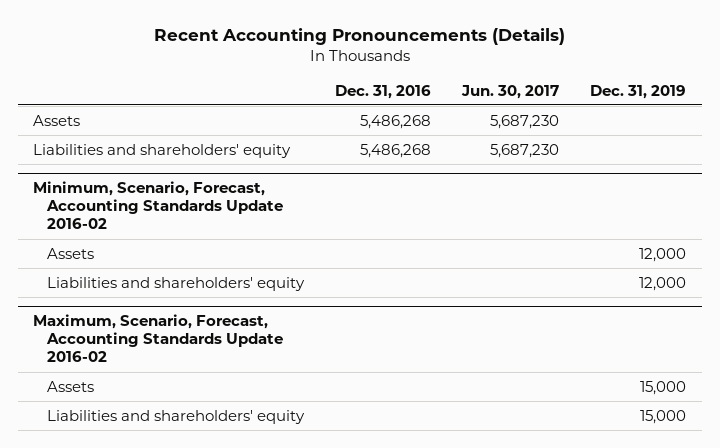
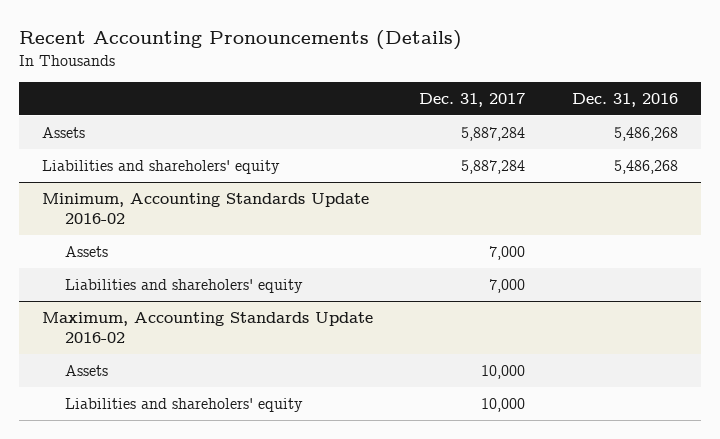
[460,84,559,99] Jun. 30, 2017 -> none
[590,84,687,99] Dec. 31, 2019 -> none
none -> [419,93,526,108] Dec. 31, 2017
[33,143,292,158] Liabilities and shareholders' equity -> [42,159,281,174] Liabilities and shareholers' equity
[33,180,283,230] Minimum, Scenario, Forecast, Accounting Standards Update 2016-02 -> [42,192,370,225] Minimum, Accounting Standards Update 2016-02
[46,276,305,291] Liabilities and shareholders' equity -> [64,278,303,293] Liabilities and shareholers' equity
[33,313,283,363] Maximum, Scenario, Forecast, Accounting Standards Update 2016-02 -> [42,311,374,344] Maximum, Accounting Standards Update 2016-02
[46,409,305,424] Liabilities and shareholders' equity -> [64,397,303,412] Liabilities and shareholers' equity

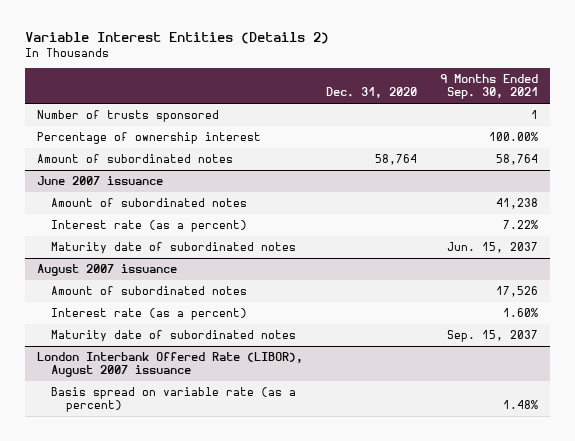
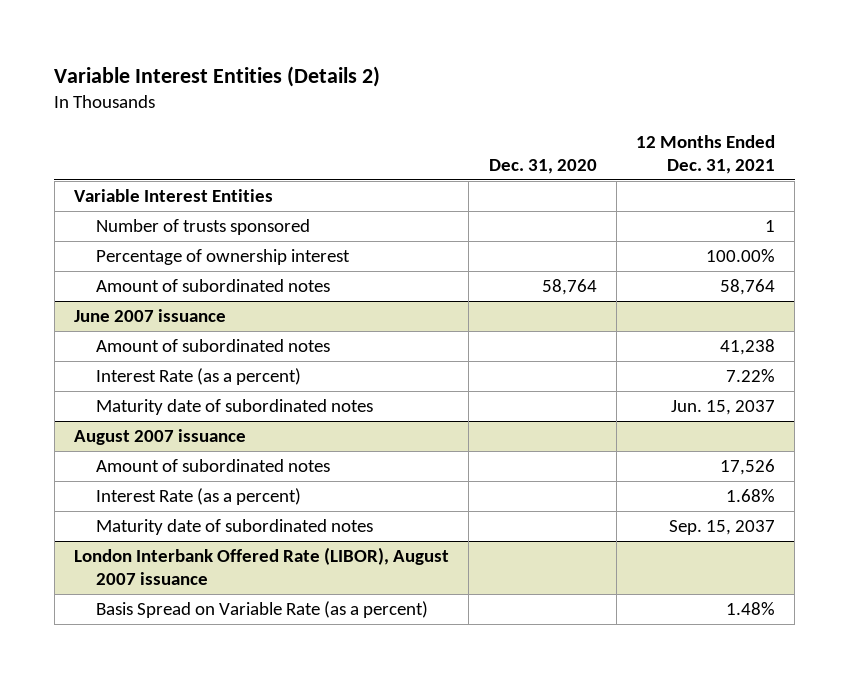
[440,74,539,100] 9 Months Ended Sep. 30, 2021 -> none
none -> [636,134,776,174] 12 Months Ended Dec. 31, 2021
none -> [73,188,273,202] Variable Interest Entities
[51,220,248,233] Interest rate (as a percent) -> [96,367,302,385] Interest Rate (as a percent)
[51,308,248,321] Interest rate (as a percent) -> [96,487,302,505] Interest Rate (as a percent)
[51,387,297,413] Basis spread on variable rate (as a percent) -> [96,600,429,618] Basis Spread on Variable Rate (as a percent)

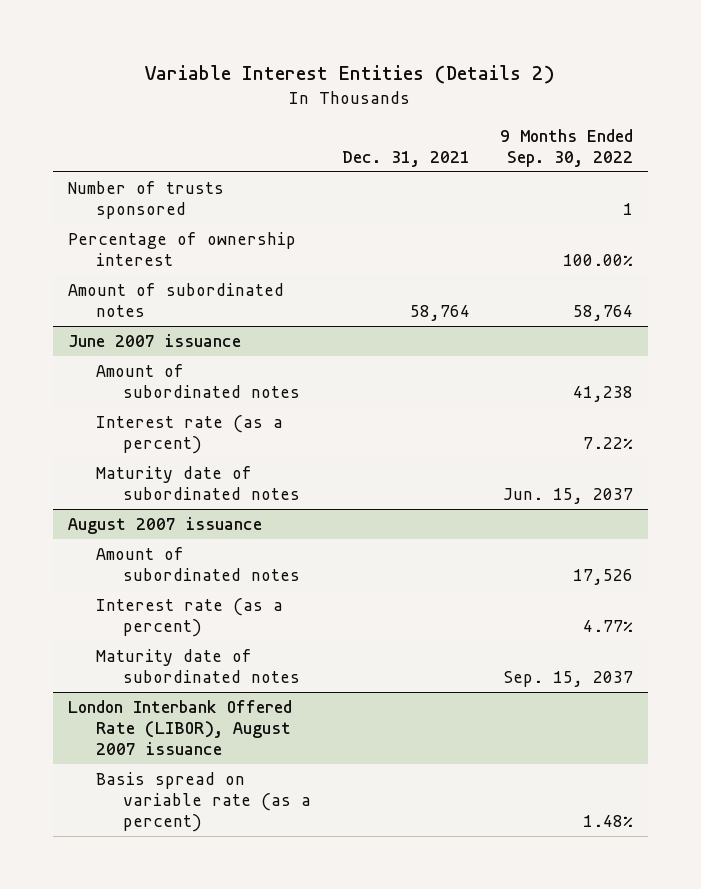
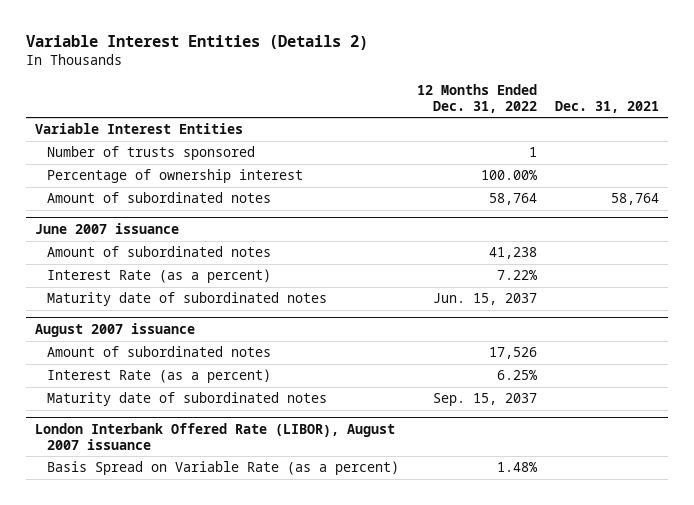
[500,129,634,167] 9 Months Ended Sep. 30, 2022 -> none
none -> [416,83,537,113] 12 Months Ended Dec. 31, 2022
none -> [34,123,243,135] Variable Interest Entities
[95,414,283,454] Interest rate (as a percent) -> [46,269,271,284] Interest Rate (as a percent)
[95,597,283,637] Interest rate (as a percent) -> [46,369,271,384] Interest Rate (as a percent)
[95,771,312,832] Basis spread on variable rate (as a percent) -> [46,461,399,476] Basis Spread on Variable Rate (as a percent)

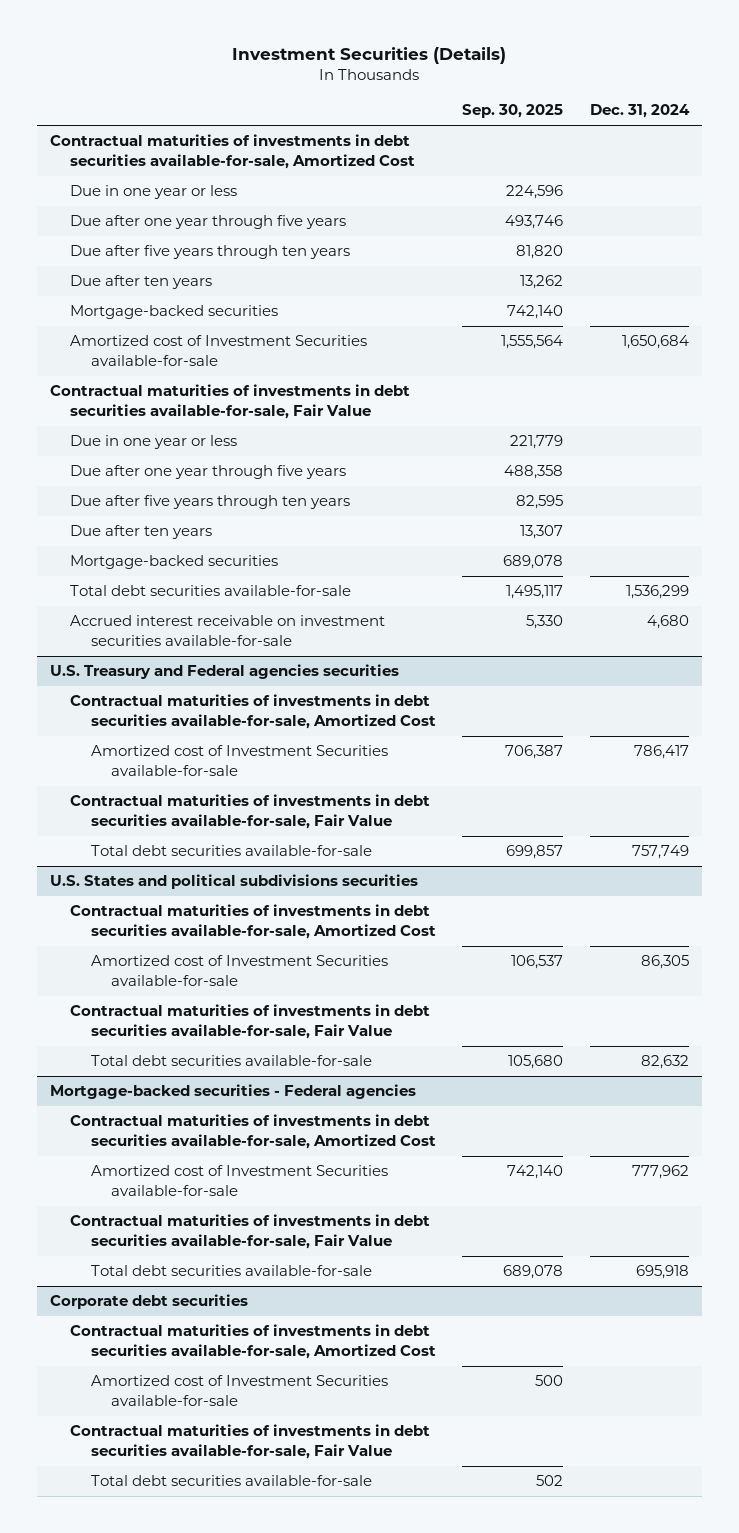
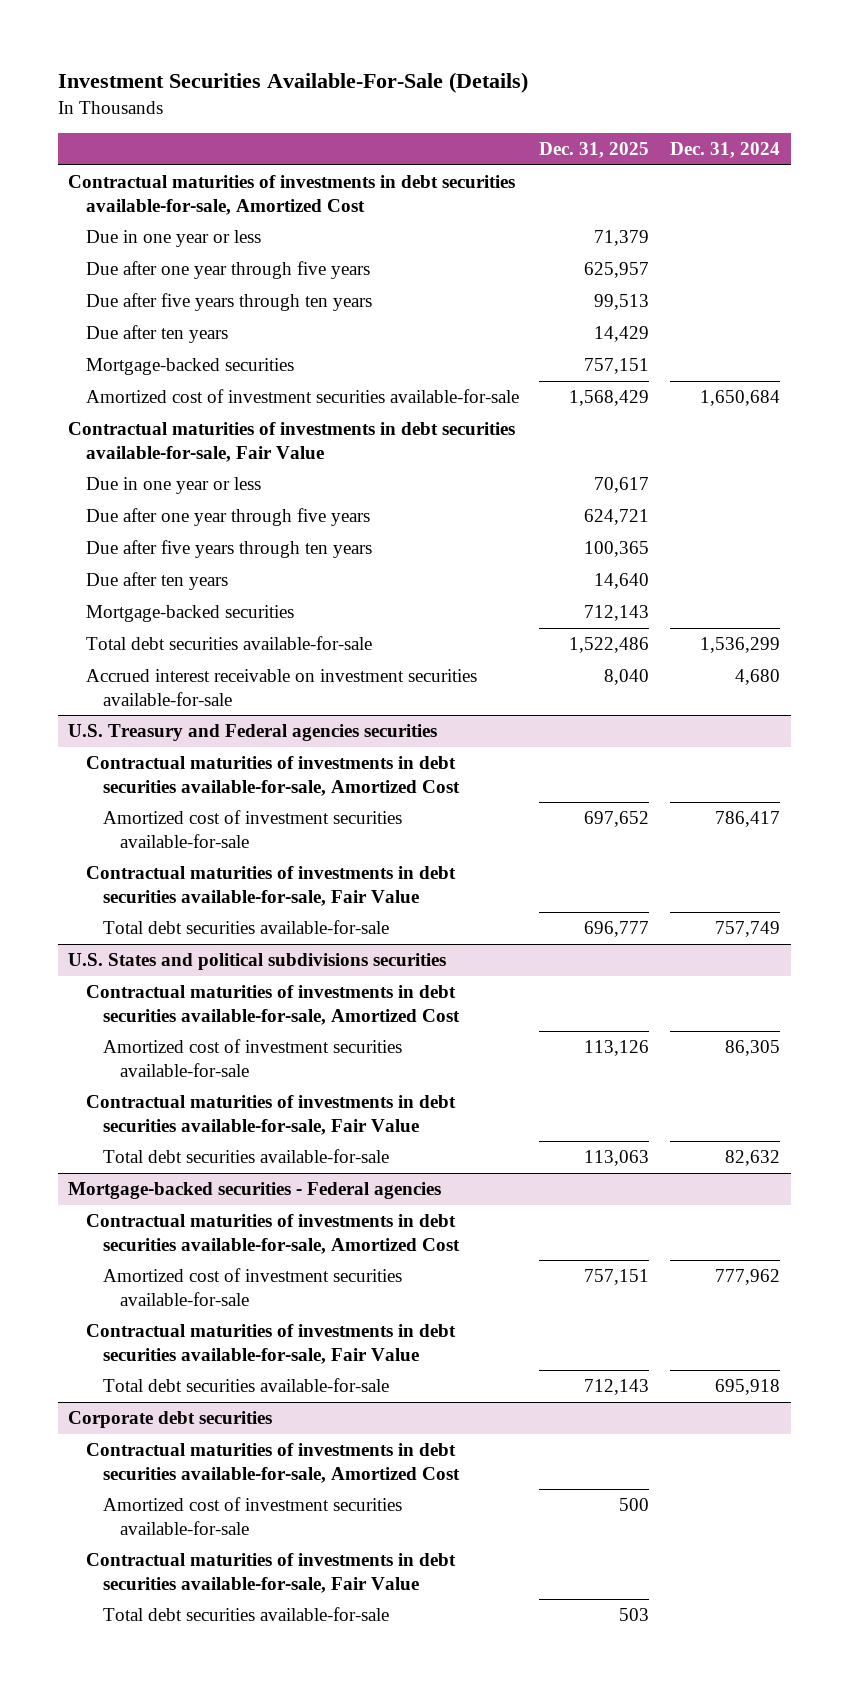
[232,46,507,64] Investment Securities (Details) -> [57,71,528,93] Investment Securities Available-For-Sale (Details)
[462,104,564,119] Sep. 30, 2025 -> none
none -> [539,141,650,158] Dec. 31, 2025
[70,335,368,366] Amortized cost of Investment Securities available-for-sale -> [85,389,519,404] Amortized cost of investment securities available-for-sale
[90,745,388,776] Amortized cost of Investment Securities available-for-sale -> [102,810,402,848] Amortized cost of investment securities available-for-sale
[90,955,388,986] Amortized cost of Investment Securities available-for-sale -> [102,1039,402,1077] Amortized cost of investment securities available-for-sale
[90,1165,388,1196] Amortized cost of Investment Securities available-for-sale -> [102,1268,402,1306] Amortized cost of investment securities available-for-sale
[90,1375,388,1406] Amortized cost of Investment Securities available-for-sale -> [102,1497,402,1535] Amortized cost of investment securities available-for-sale

